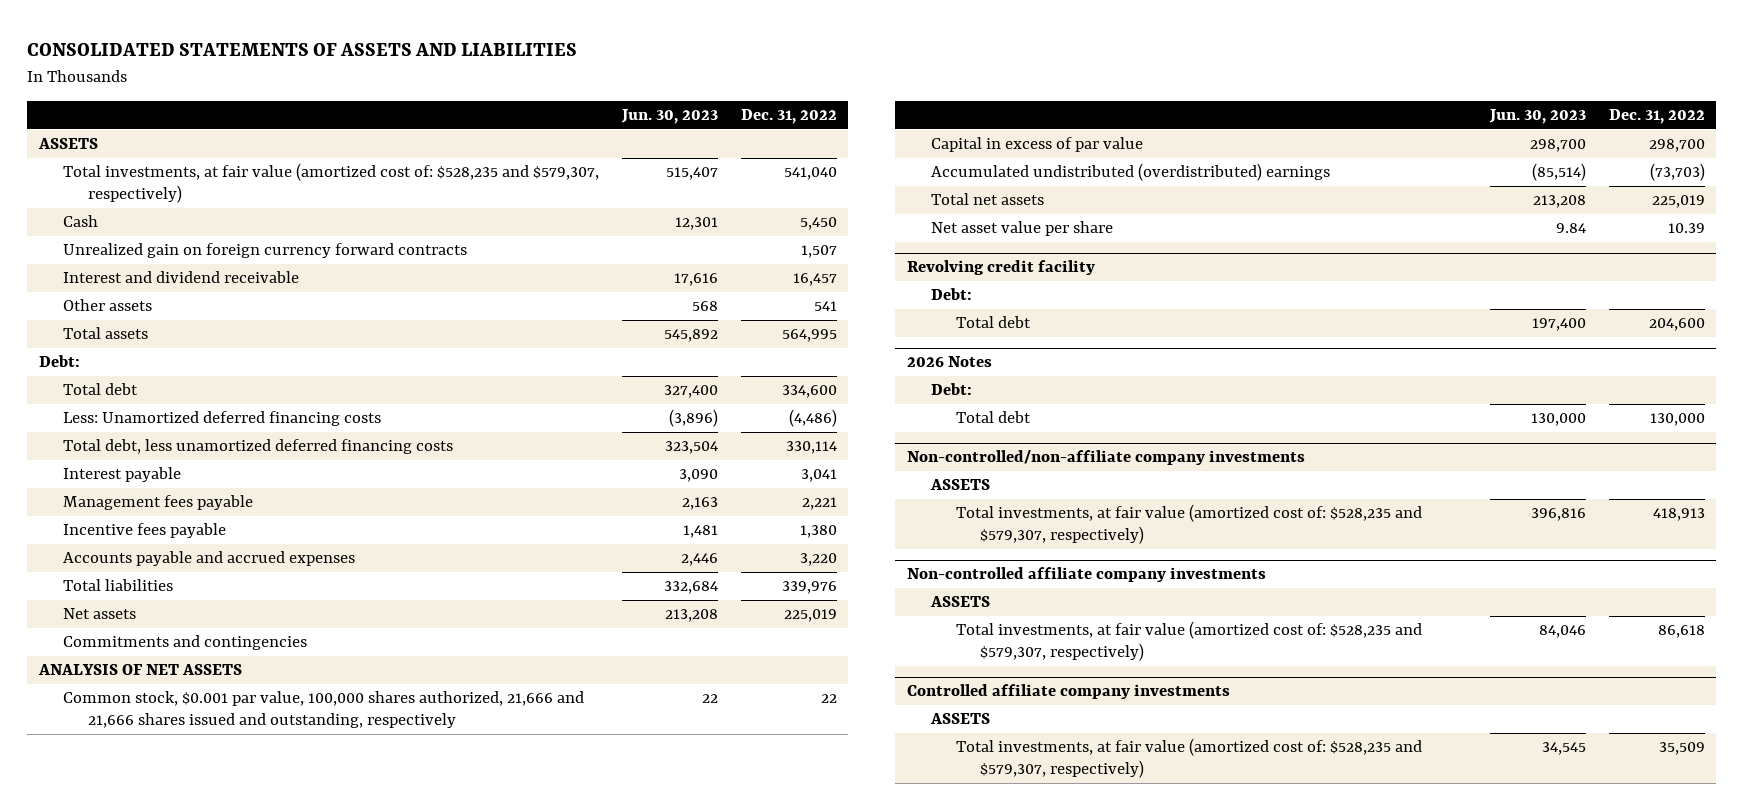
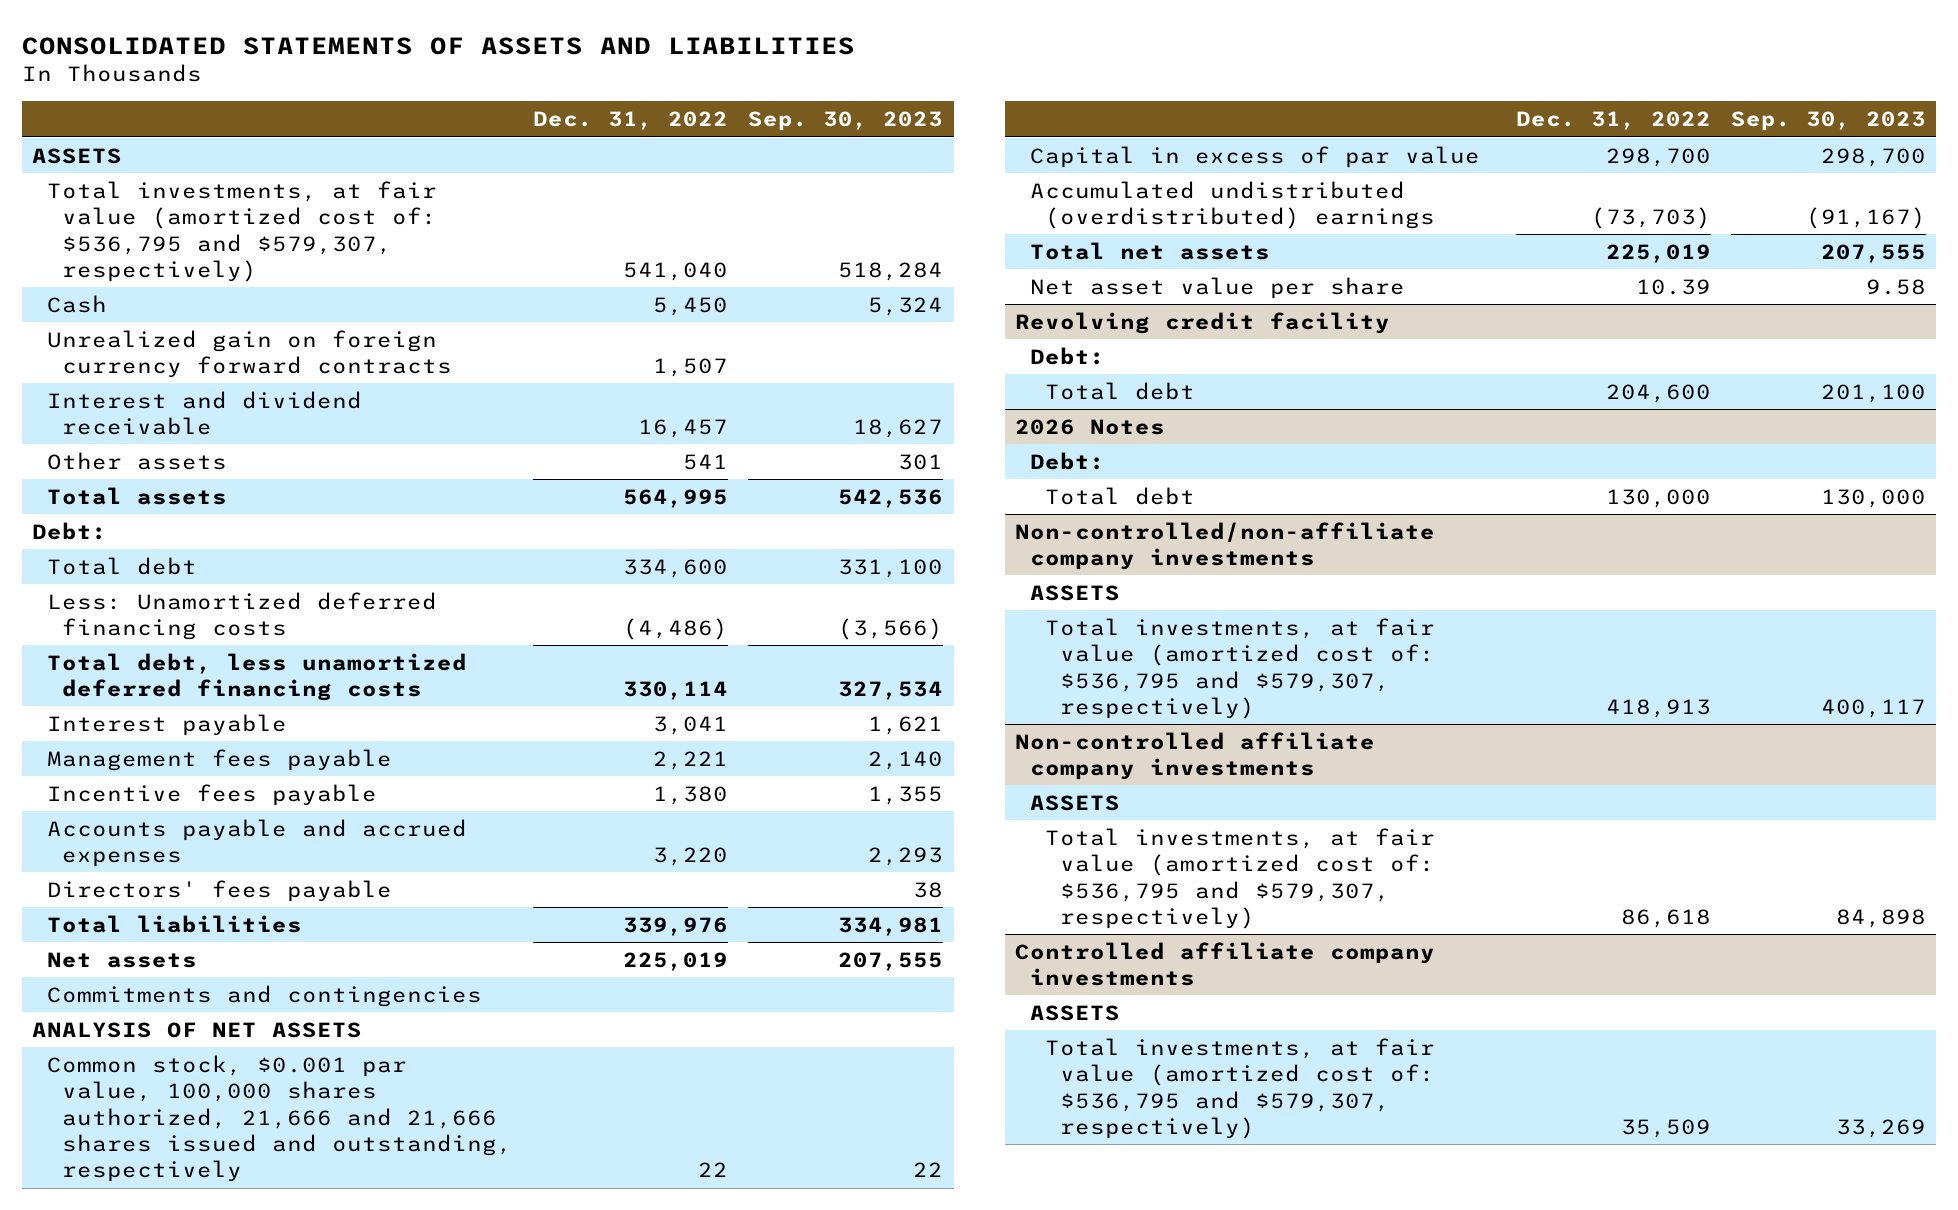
[620,108,718,124] Jun. 30, 2023 -> none
none -> [748,111,944,132] Sep. 30, 2023
[63,163,600,204] Total investments, at fair value (amortized cost of: $528,235 and $579,307, respectively) -> [47,180,438,282] Total investments, at fair value (amortized cost of: $536,795 and $579,307, respectively)
none -> [47,879,393,902] Directors' fees payable
[955,504,1422,545] Total investments, at fair value (amortized cost of: $528,235 and $579,307, respectively) -> [1045,617,1436,719] Total investments, at fair value (amortized cost of: $536,795 and $579,307, respectively)
[955,621,1422,662] Total investments, at fair value (amortized cost of: $528,235 and $579,307, respectively) -> [1045,827,1436,929] Total investments, at fair value (amortized cost of: $536,795 and $579,307, respectively)
[955,738,1422,779] Total investments, at fair value (amortized cost of: $528,235 and $579,307, respectively) -> [1045,1037,1436,1139] Total investments, at fair value (amortized cost of: $536,795 and $579,307, respectively)

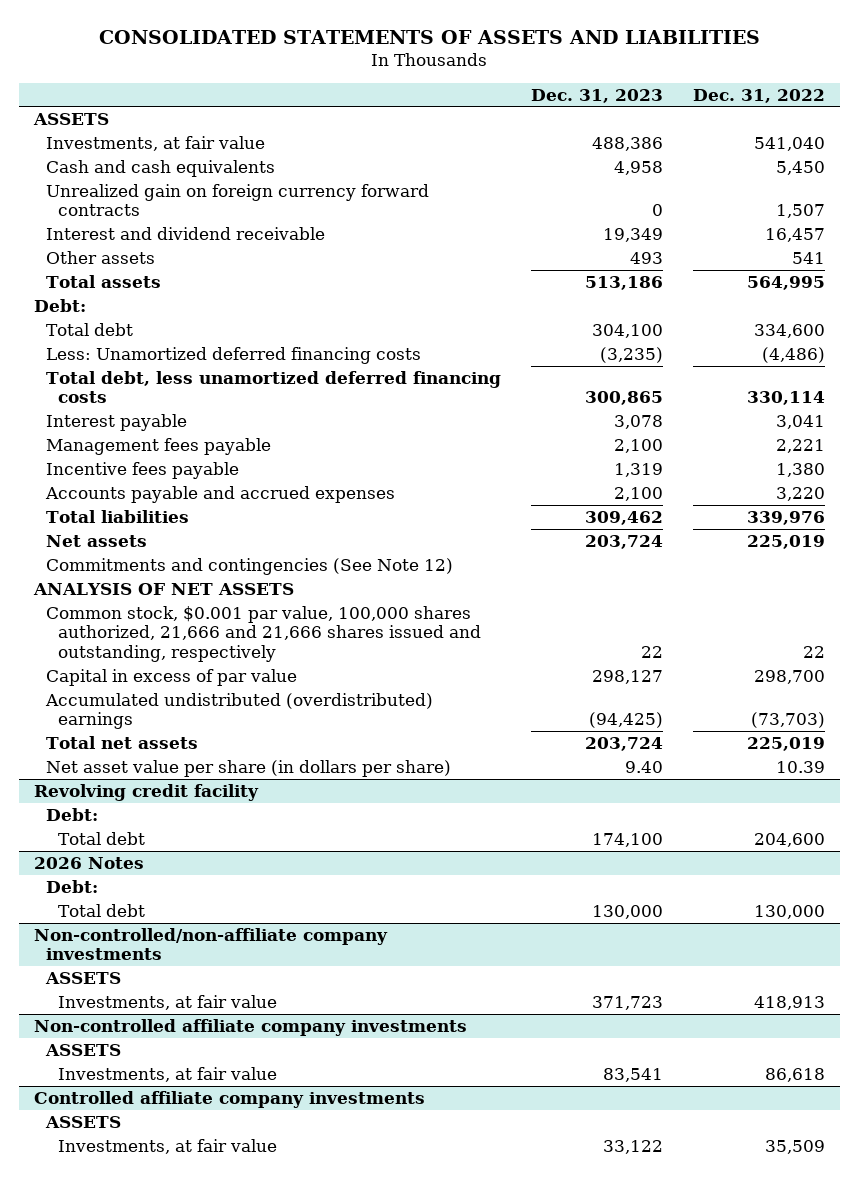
[748,111,944,132] Sep. 30, 2023 -> none
none -> [530,88,663,103] Dec. 31, 2023
[47,180,438,282] Total investments, at fair value (amortized cost of: $536,795 and $579,307, respectively) -> [45,135,265,151] Investments, at fair value
[47,294,108,313] Cash -> [45,159,275,177] Cash and cash equivalents
[47,879,393,902] Directors' fees payable -> none
[47,984,483,1007] Commitments and contingencies -> [45,557,453,575] Commitments and contingencies (See Note 12)
[1029,276,1405,299] Net asset value per share -> [45,759,451,777] Net asset value per share (in dollars per share)
[1045,617,1436,719] Total investments, at fair value (amortized cost of: $536,795 and $579,307, respectively) -> [57,994,277,1010] Investments, at fair value
[1045,827,1436,929] Total investments, at fair value (amortized cost of: $536,795 and $579,307, respectively) -> [57,1066,277,1082] Investments, at fair value
[1045,1037,1436,1139] Total investments, at fair value (amortized cost of: $536,795 and $579,307, respectively) -> [57,1138,277,1154] Investments, at fair value

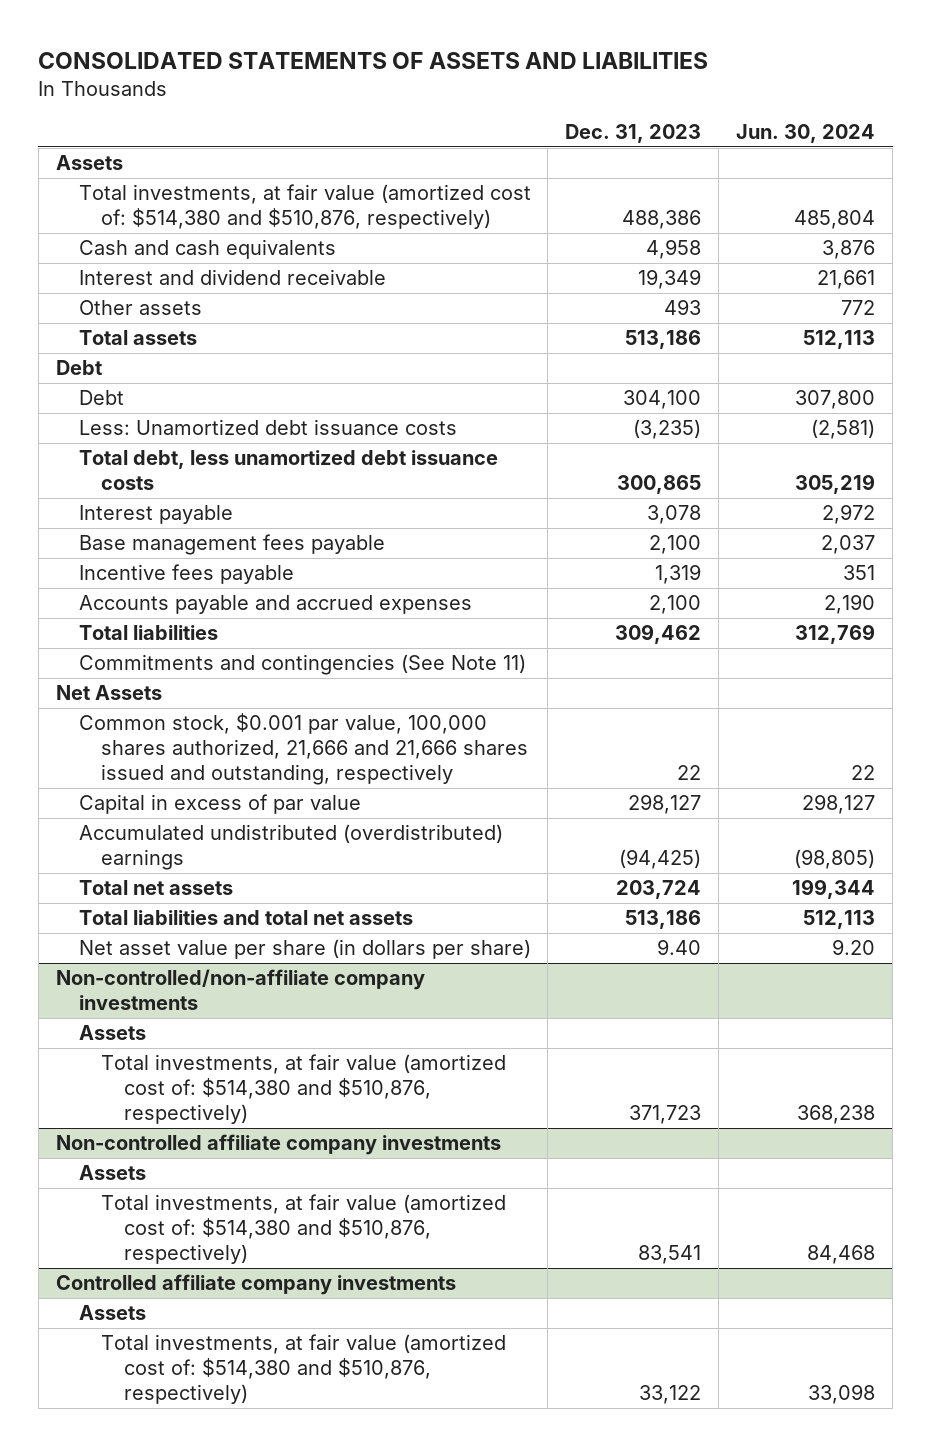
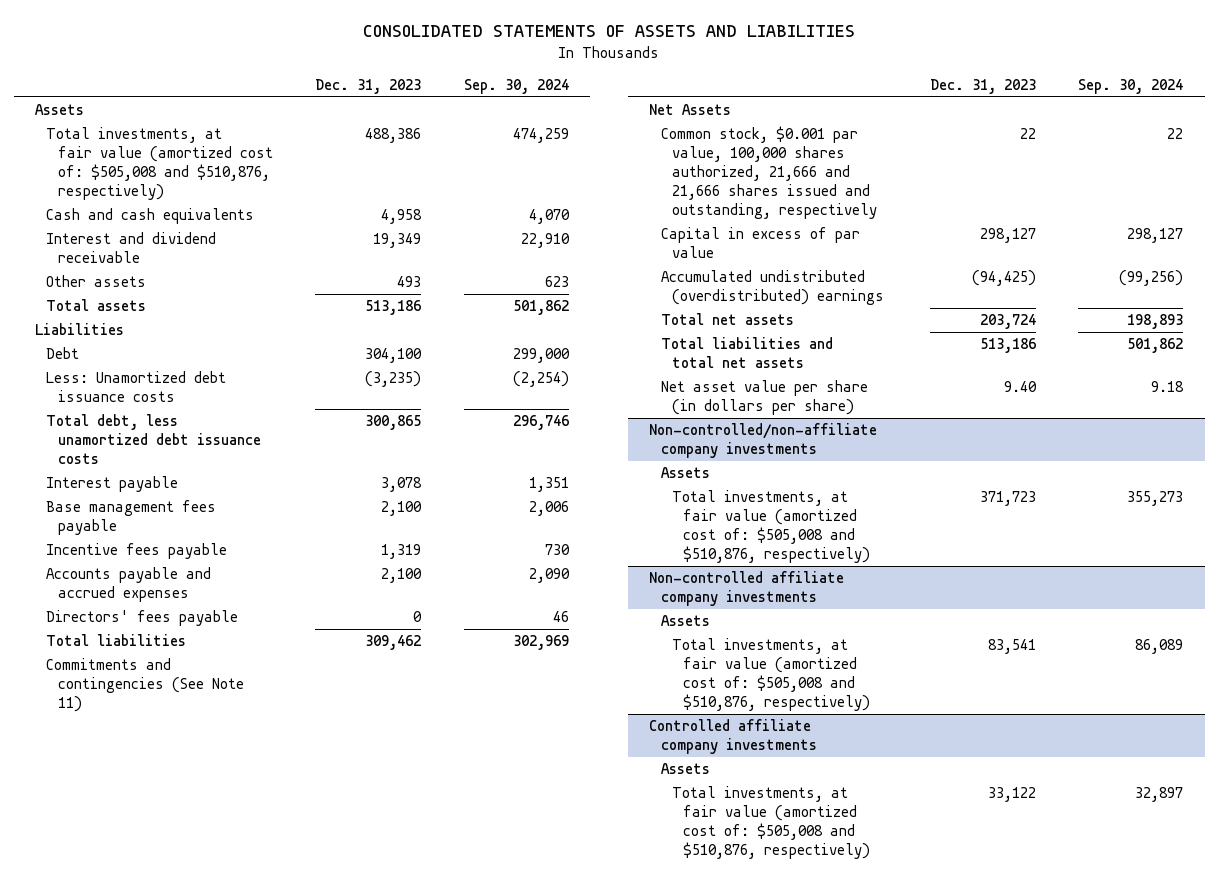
[736,123,876,143] Jun. 30, 2024 -> none
none -> [463,79,569,95] Sep. 30, 2024
[78,184,531,230] Total investments, at fair value (amortized cost of: $514,380 and $510,876, respectively) -> [46,127,273,201] Total investments, at fair value (amortized cost of: $505,008 and $510,876, respectively)
[55,360,102,376] Debt -> none
none -> [35,323,125,336] Liabilities
none -> [46,610,239,627] Directors' fees payable
[101,1054,507,1125] Total investments, at fair value (amortized cost of: $514,380 and $510,876, respectively) -> [671,490,871,564] Total investments, at fair value (amortized cost of: $505,008 and $510,876, respectively)
[101,1194,507,1265] Total investments, at fair value (amortized cost of: $514,380 and $510,876, respectively) -> [671,638,871,712] Total investments, at fair value (amortized cost of: $505,008 and $510,876, respectively)
[101,1334,507,1405] Total investments, at fair value (amortized cost of: $514,380 and $510,876, respectively) -> [671,786,871,860] Total investments, at fair value (amortized cost of: $505,008 and $510,876, respectively)

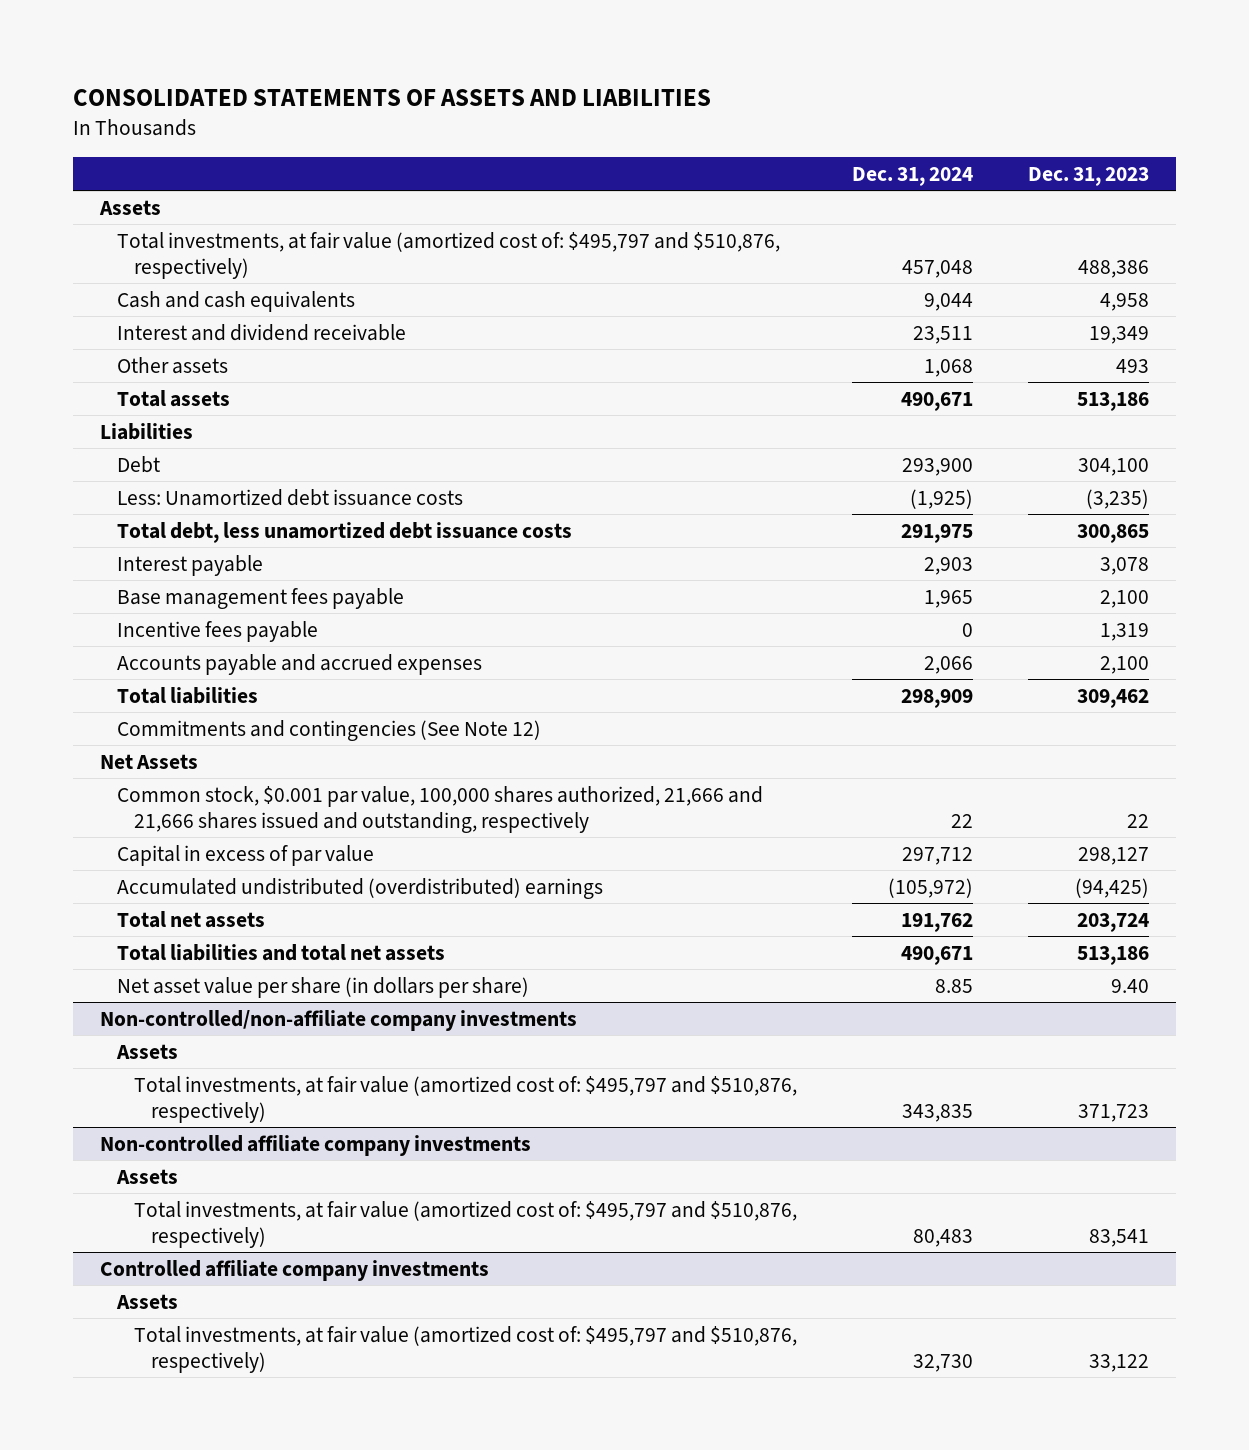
[463,79,569,95] Sep. 30, 2024 -> none
none -> [851,166,973,186] Dec. 31, 2024
[46,127,273,201] Total investments, at fair value (amortized cost of: $505,008 and $510,876, respectively) -> [117,231,781,279] Total investments, at fair value (amortized cost of: $495,797 and $510,876, respectively)
[46,610,239,627] Directors' fees payable -> none
[46,658,244,713] Commitments and contingencies (See Note 11) -> [117,719,542,741] Commitments and contingencies (See Note 12)
[671,490,871,564] Total investments, at fair value (amortized cost of: $505,008 and $510,876, respectively) -> [134,1075,798,1123] Total investments, at fair value (amortized cost of: $495,797 and $510,876, respectively)
[671,638,871,712] Total investments, at fair value (amortized cost of: $505,008 and $510,876, respectively) -> [134,1200,798,1248] Total investments, at fair value (amortized cost of: $495,797 and $510,876, respectively)
[671,786,871,860] Total investments, at fair value (amortized cost of: $505,008 and $510,876, respectively) -> [134,1325,798,1373] Total investments, at fair value (amortized cost of: $495,797 and $510,876, respectively)

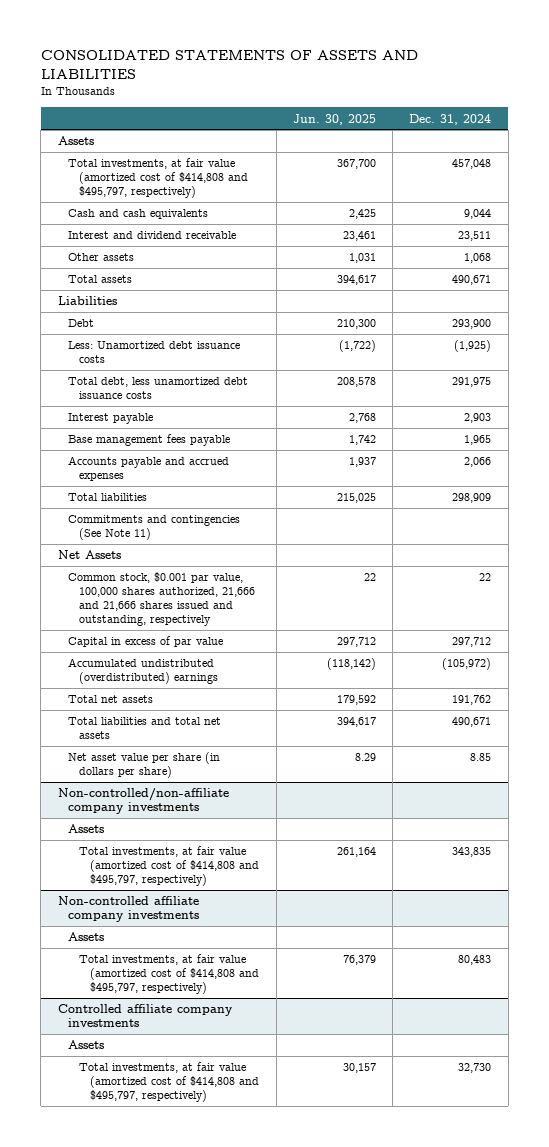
[1027,166,1149,186] Dec. 31, 2023 -> none
none -> [292,113,376,125] Jun. 30, 2025
[117,231,781,279] Total investments, at fair value (amortized cost of: $495,797 and $510,876, respectively) -> [68,158,249,199] Total investments, at fair value (amortized cost of $414,808 and $495,797, respectively)
[117,620,319,642] Incentive fees payable -> none
[117,719,542,741] Commitments and contingencies (See Note 12) -> [68,515,241,541] Commitments and contingencies (See Note 11)
[134,1075,798,1123] Total investments, at fair value (amortized cost of: $495,797 and $510,876, respectively) -> [79,846,260,887] Total investments, at fair value (amortized cost of $414,808 and $495,797, respectively)
[134,1200,798,1248] Total investments, at fair value (amortized cost of: $495,797 and $510,876, respectively) -> [79,954,260,995] Total investments, at fair value (amortized cost of $414,808 and $495,797, respectively)
[134,1325,798,1373] Total investments, at fair value (amortized cost of: $495,797 and $510,876, respectively) -> [79,1062,260,1103] Total investments, at fair value (amortized cost of $414,808 and $495,797, respectively)

